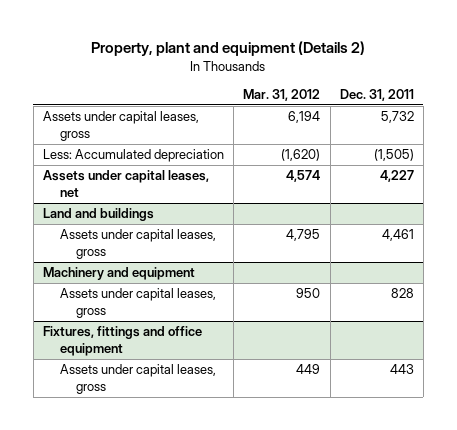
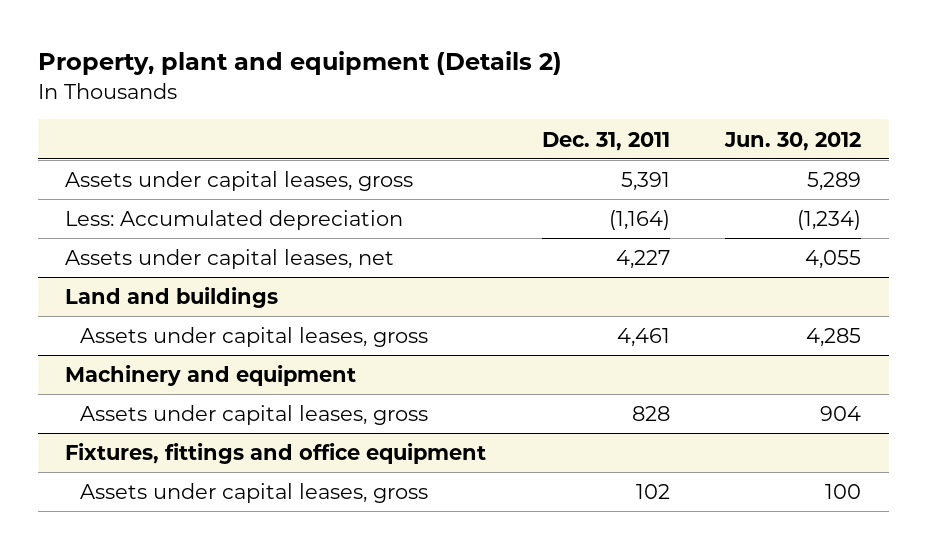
[243,88,321,101] Mar. 31, 2012 -> none
none -> [724,131,862,151] Jun. 30, 2012
[380,111,414,124] 5,732 -> [620,172,670,192] 5,391
[373,149,414,162] (1,505) -> [608,210,670,231] (1,164)
[389,364,414,375] 443 -> [635,484,670,500] 102

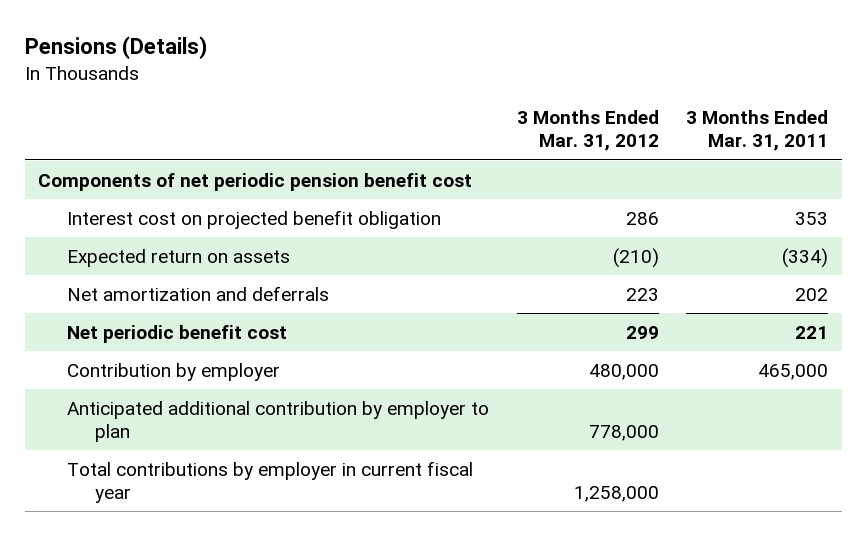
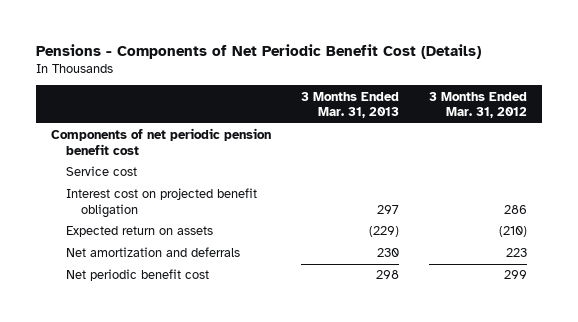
[24,36,207,60] Pensions (Details) -> [36,43,482,59] Pensions - Components of Net Periodic Benefit Cost (Details)
[686,110,829,152] 3 Months Ended Mar. 31, 2011 -> none
none -> [301,91,400,119] 3 Months Ended Mar. 31, 2013
none -> [66,166,138,177] Service cost
[66,362,280,381] Contribution by employer -> none
[66,400,489,442] Anticipated additional contribution by employer to plan -> none
[66,460,473,503] Total contributions by employer in current fiscal year -> none

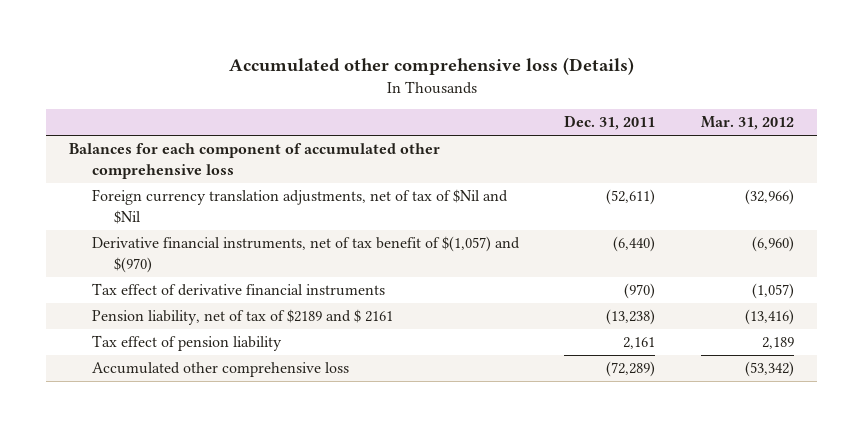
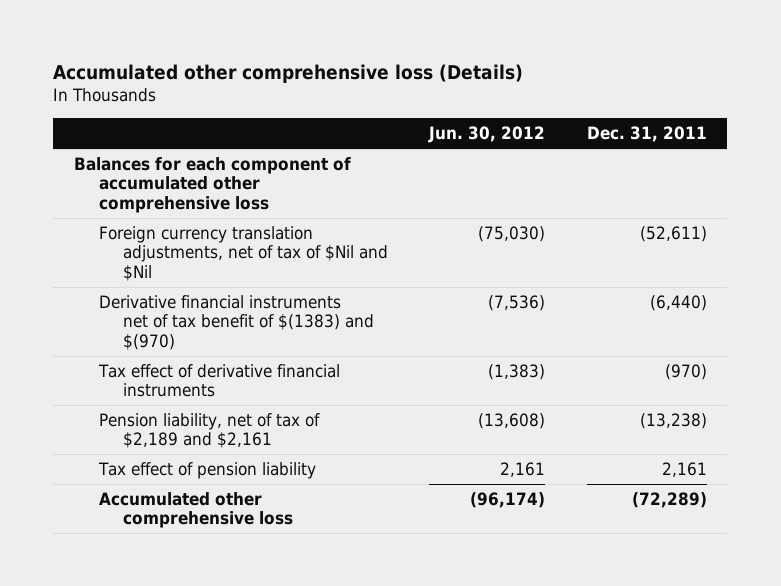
[701,116,795,131] Mar. 31, 2012 -> none
none -> [428,126,546,144] Jun. 30, 2012
[91,236,520,273] Derivative financial instruments, net of tax benefit of $(1,057) and $(970) -> [98,295,375,350] Derivative financial instruments net of tax benefit of $(1383) and $(970)
[91,309,393,326] Pension liability, net of tax of $2189 and $ 2161 -> [98,413,320,449] Pension liability, net of tax of $2,189 and $2,161

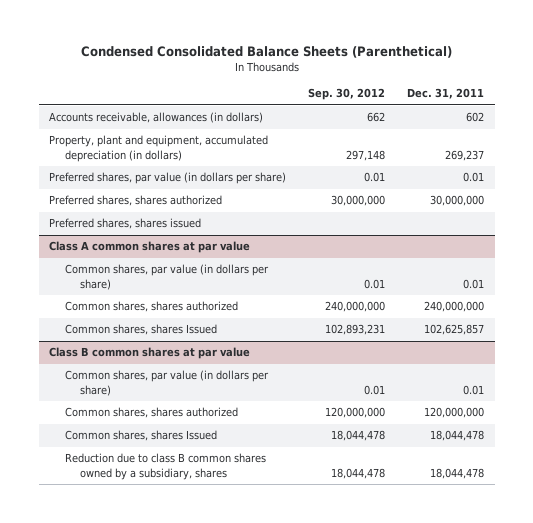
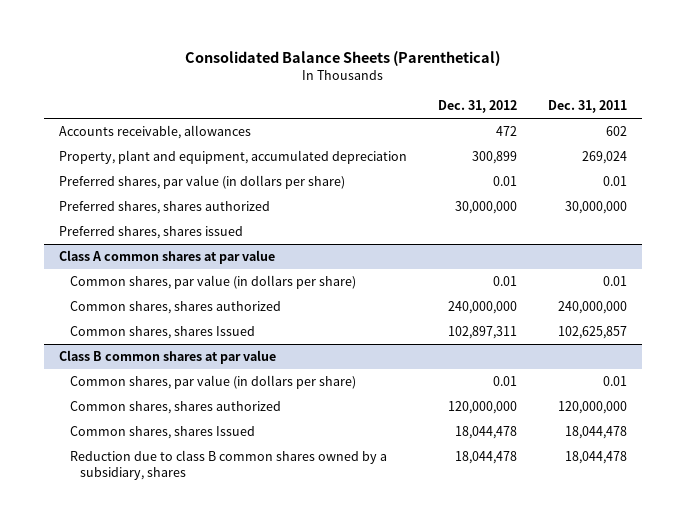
[80,45,452,58] Condensed Consolidated Balance Sheets (Parenthetical) -> [184,51,500,67] Consolidated Balance Sheets (Parenthetical)
[308,88,386,101] Sep. 30, 2012 -> none
none -> [437,100,517,114] Dec. 31, 2012
[49,112,264,124] Accounts receivable, allowances (in dollars) -> [59,125,252,140] Accounts receivable, allowances
[49,135,269,162] Property, plant and equipment, accumulated depreciation (in dollars) -> [59,150,408,165] Property, plant and equipment, accumulated depreciation
[444,149,484,161] 269,237 -> [581,151,627,165] 269,024

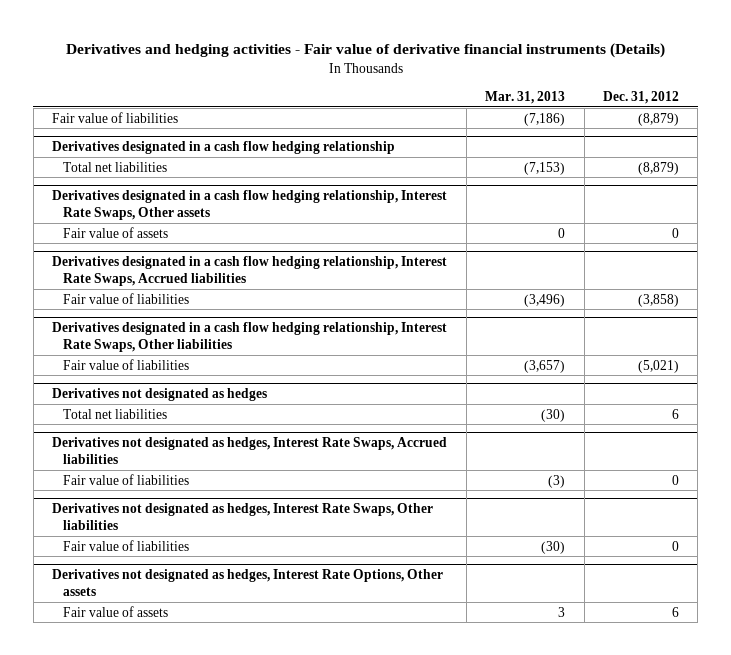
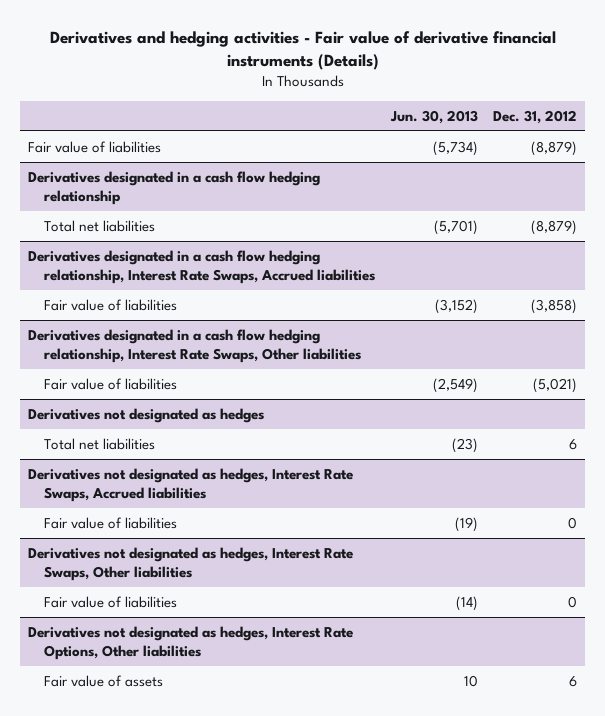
[485,90,566,104] Mar. 31, 2013 -> none
none -> [389,109,478,124] Jun. 30, 2013
[52,190,448,221] Derivatives designated in a cash flow hedging relationship, Interest Rate Swaps, Other assets -> none
[62,226,168,238] Fair value of assets -> none
[52,569,444,597] Derivatives not designated as hedges, Interest Rate Options, Other assets -> [27,625,353,660] Derivatives not designated as hedges, Interest Rate Options, Other liabilities

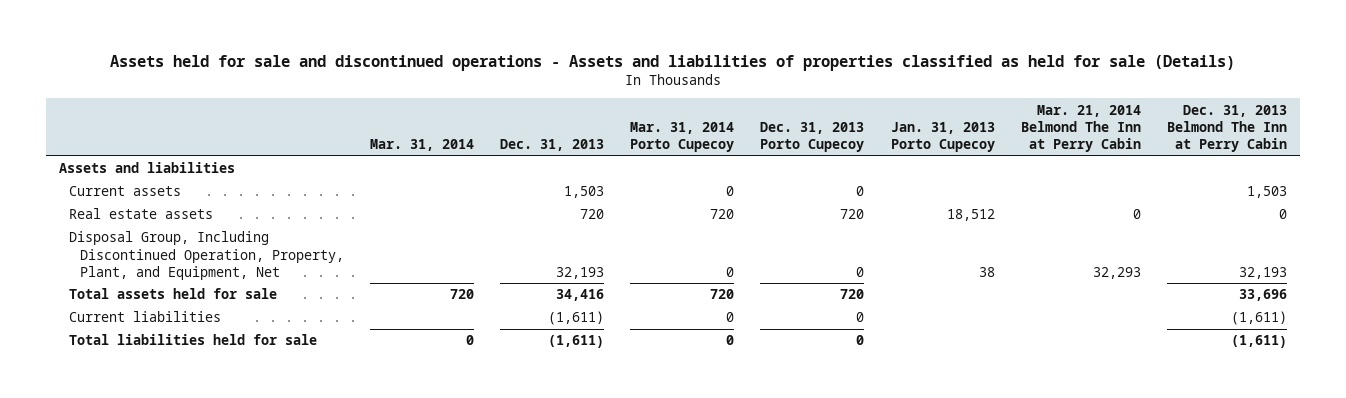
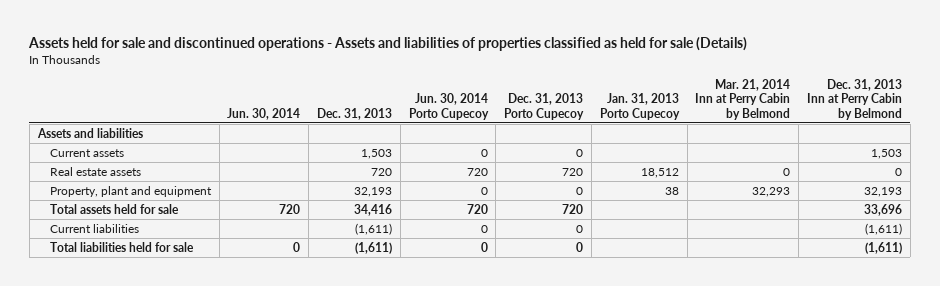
[369,139,474,152] Mar. 31, 2014 -> none
[630,121,735,153] Mar. 31, 2014 Porto Cupecoy -> none
[1020,104,1141,153] Mar. 21, 2014 Belmond The Inn at Perry Cabin -> none
[1166,104,1287,153] Dec. 31, 2013 Belmond The Inn at Perry Cabin -> none
none -> [227,107,301,120] Jun. 30, 2014
none -> [408,93,489,120] Jun. 30, 2014 Porto Cupecoy
none -> [695,79,791,120] Mar. 21, 2014 Inn at Perry Cabin by Belmond
none -> [807,79,903,120] Dec. 31, 2013 Inn at Perry Cabin by Belmond
[69,231,344,280] Disposal Group, Including Discontinued Operation, Property, Plant, and Equipment, Net -> [49,185,212,197] Property, plant and equipment

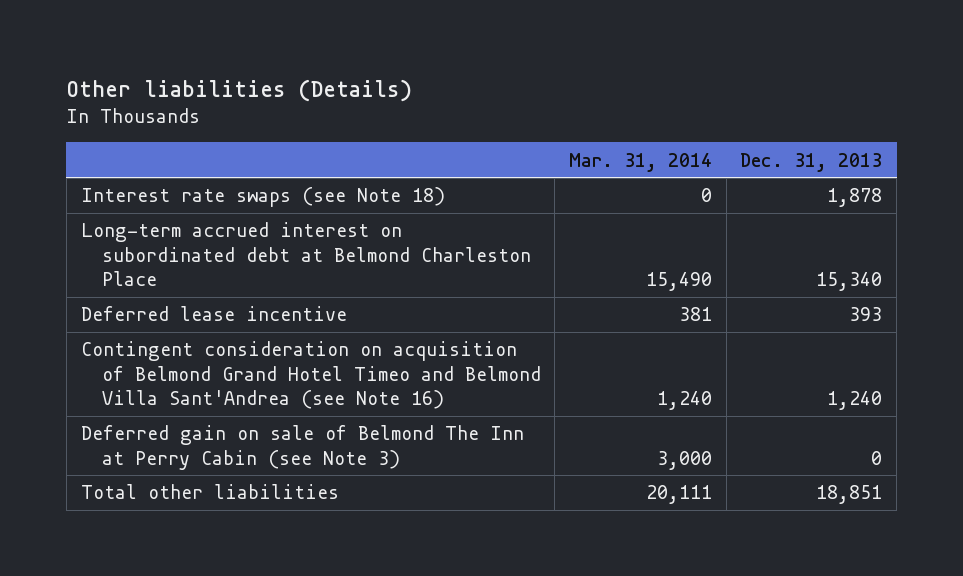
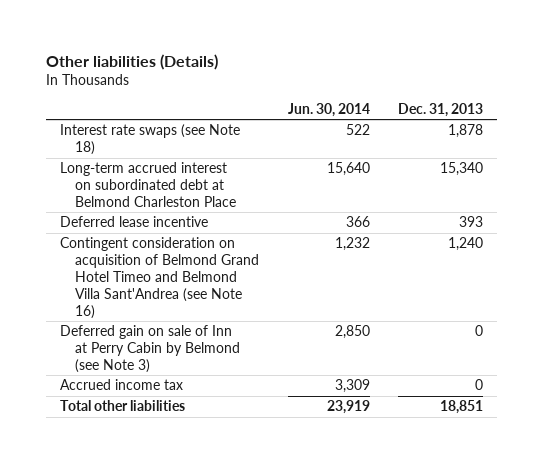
[568,152,712,172] Mar. 31, 2014 -> none
none -> [287,102,370,117] Jun. 30, 2014
[80,425,524,470] Deferred gain on sale of Belmond The Inn at Perry Cabin (see Note 3) -> [60,325,241,373] Deferred gain on sale of Inn at Perry Cabin by Belmond (see Note 3)
none -> [60,379,184,391] Accrued income tax

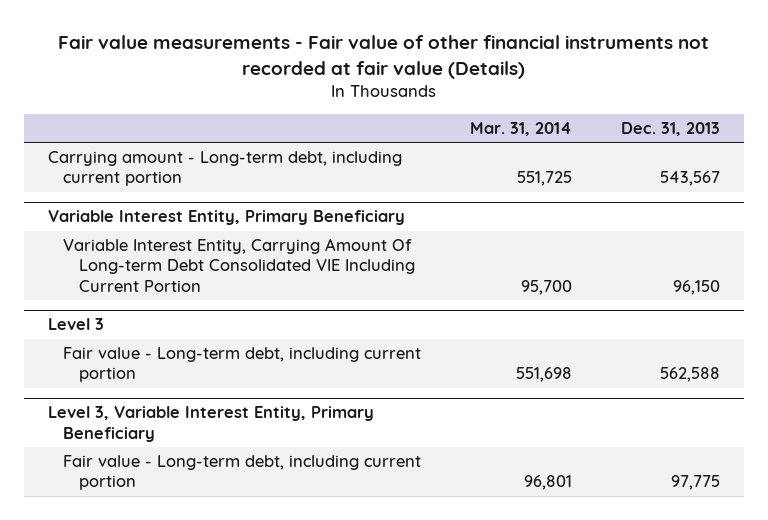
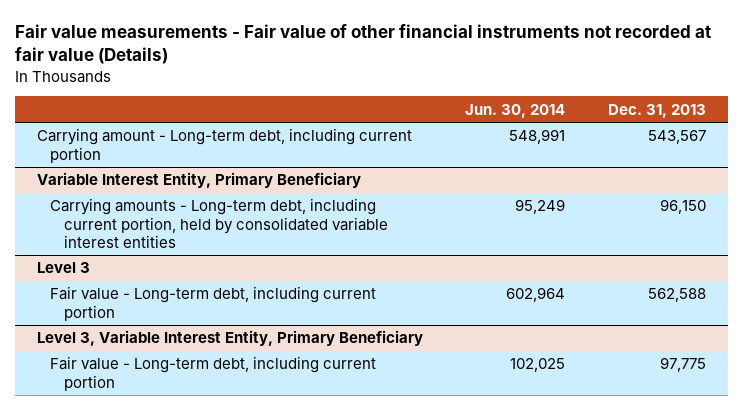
[470,121,573,136] Mar. 31, 2014 -> none
none -> [465,103,566,118] Jun. 30, 2014
[63,238,415,292] Variable Interest Entity, Carrying Amount Of Long-term Debt Consolidated VIE Including Current Portion -> [50,198,388,248] Carrying amounts - Long-term debt, including current portion, held by consolidated variable interest entities

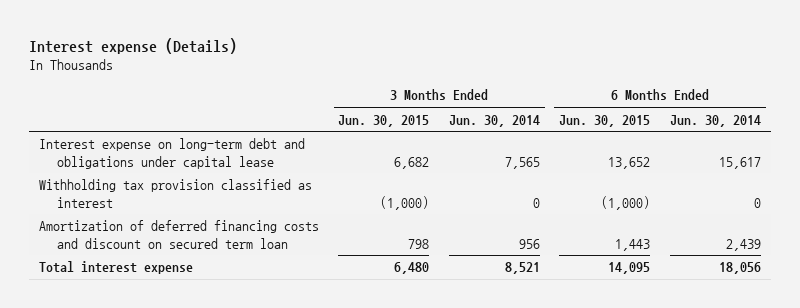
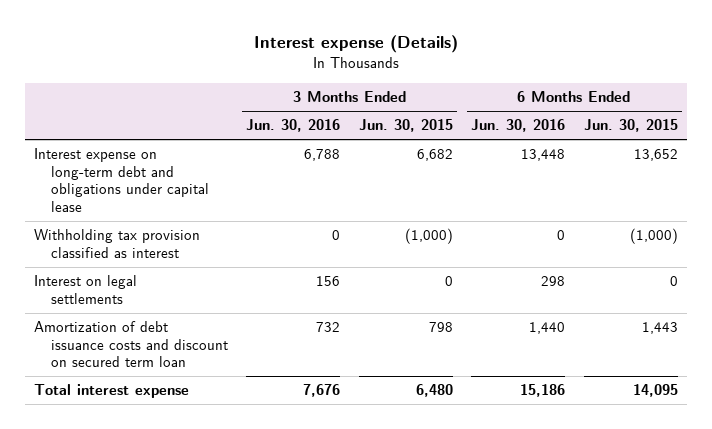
[448,114,540,127] Jun. 30, 2014 -> none
[669,114,761,127] Jun. 30, 2014 -> none
none -> [246,119,341,133] Jun. 30, 2016
none -> [471,119,566,133] Jun. 30, 2016
none -> [34,275,138,304] Interest on legal settlements
[38,220,319,249] Amortization of deferred financing costs and discount on secured term loan -> [34,321,229,368] Amortization of debt issuance costs and discount on secured term loan

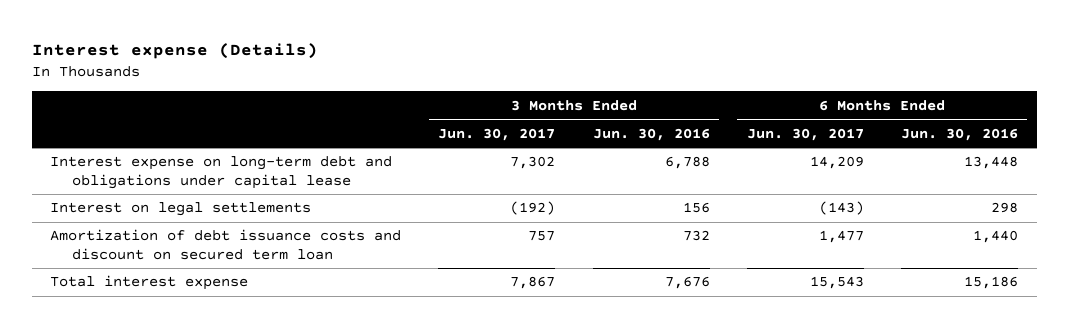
[358,119,453,133] Jun. 30, 2015 -> none
[583,119,678,133] Jun. 30, 2015 -> none
none -> [438,127,556,141] Jun. 30, 2017
none -> [746,127,864,141] Jun. 30, 2017
[34,229,201,258] Withholding tax provision classified as interest -> none

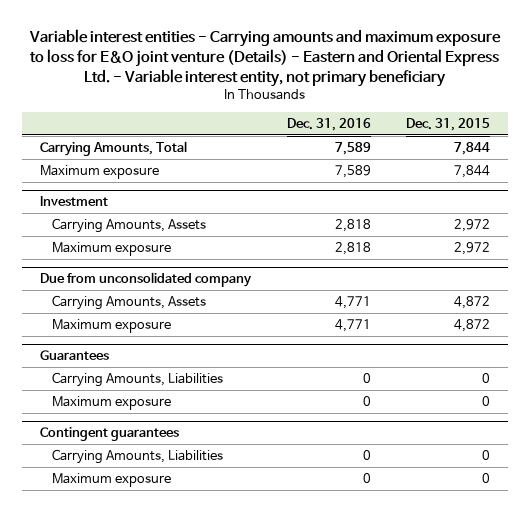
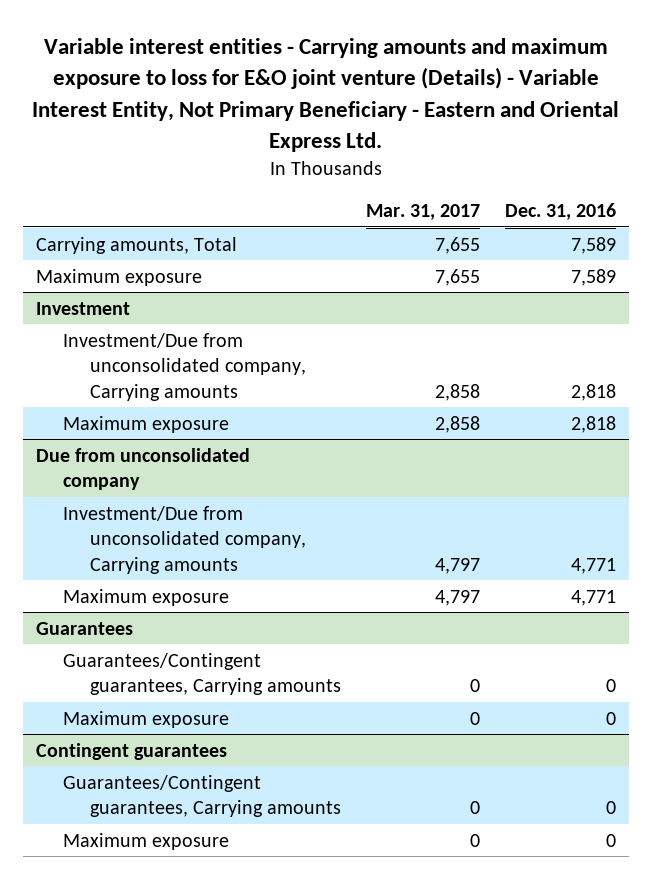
[29,29,502,87] Variable interest entities - Carrying amounts and maximum exposure to loss for E&O joint venture (Details) - Eastern and Oriental Express Ltd. - Variable interest entity, not primary beneficiary -> [32,38,620,152] Variable interest entities - Carrying amounts and maximum exposure to loss for E&O joint venture (Details) - Variable Interest Entity, Not Primary Beneficiary - Eastern and Oriental Express Ltd.
[405,117,490,131] Dec. 31, 2015 -> none
none -> [366,204,481,221] Mar. 31, 2017
[40,141,188,157] Carrying Amounts, Total -> [35,236,237,254] Carrying amounts, Total
[51,218,206,234] Carrying Amounts, Assets -> [63,332,307,401] Investment/Due from unconsolidated company, Carrying amounts
[51,295,206,311] Carrying Amounts, Assets -> [63,505,307,574] Investment/Due from unconsolidated company, Carrying amounts
[51,372,223,388] Carrying Amounts, Liabilities -> [63,652,342,696] Guarantees/Contingent guarantees, Carrying amounts
[51,449,223,465] Carrying Amounts, Liabilities -> [63,774,342,818] Guarantees/Contingent guarantees, Carrying amounts

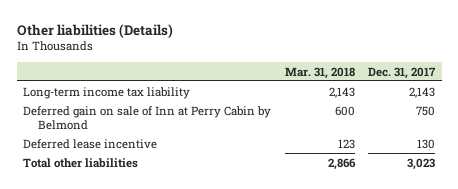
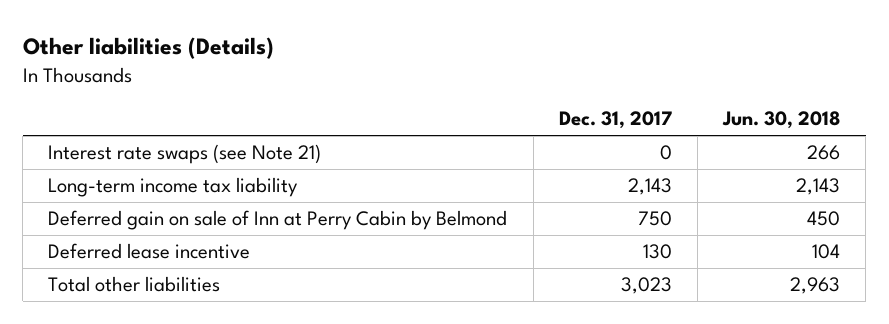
[284,66,355,79] Mar. 31, 2018 -> none
none -> [722,111,841,130] Jun. 30, 2018
none -> [48,144,322,165] Interest rate swaps (see Note 21)

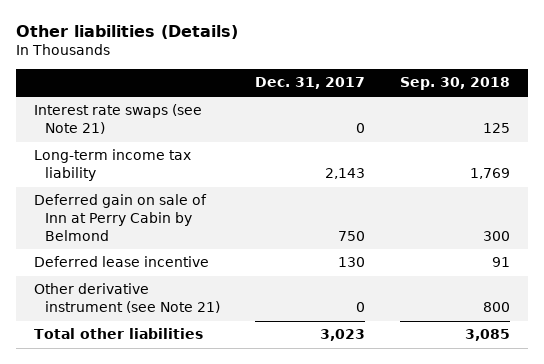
[722,111,841,130] Jun. 30, 2018 -> none
none -> [400,77,511,91] Sep. 30, 2018
none -> [33,283,221,313] Other derivative instrument (see Note 21)

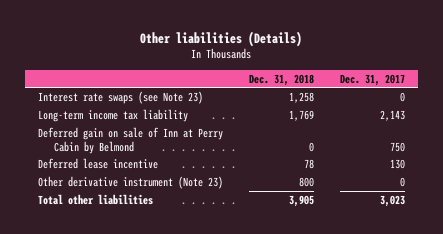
[400,77,511,91] Sep. 30, 2018 -> none
none -> [248,73,314,86] Dec. 31, 2018
[33,104,202,134] Interest rate swaps (see Note 21) -> [37,90,203,104] Interest rate swaps (see Note 23)
[33,283,221,313] Other derivative instrument (see Note 21) -> [37,175,223,189] Other derivative instrument (Note 23)

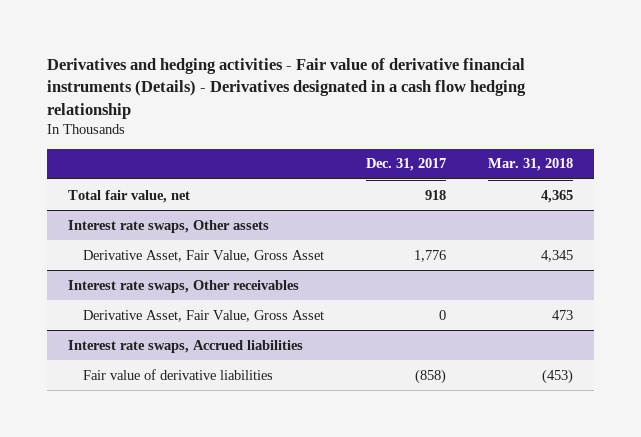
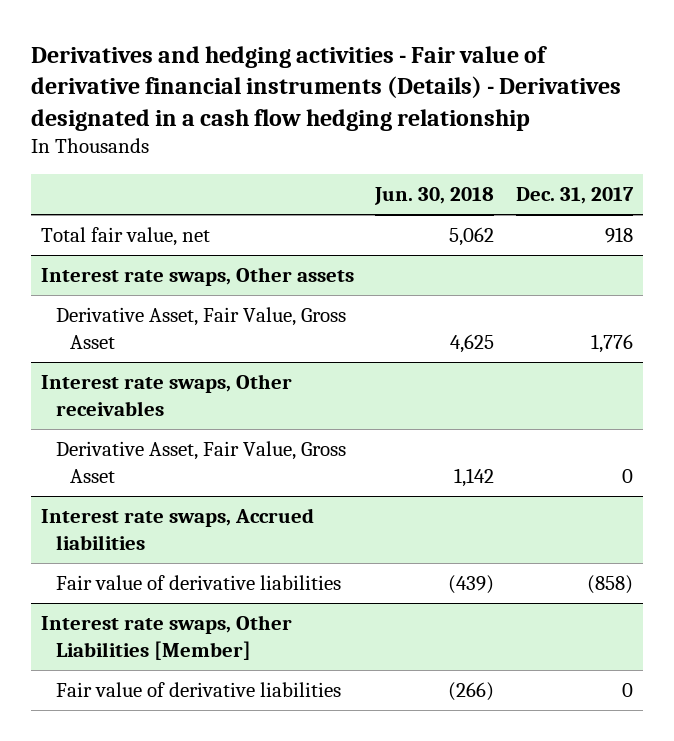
[488,158,574,172] Mar. 31, 2018 -> none
none -> [374,187,495,206] Jun. 30, 2018
none -> [41,615,293,660] Interest rate swaps, Other Liabilities [Member]
none -> [55,682,341,698] Fair value of derivative liabilities

